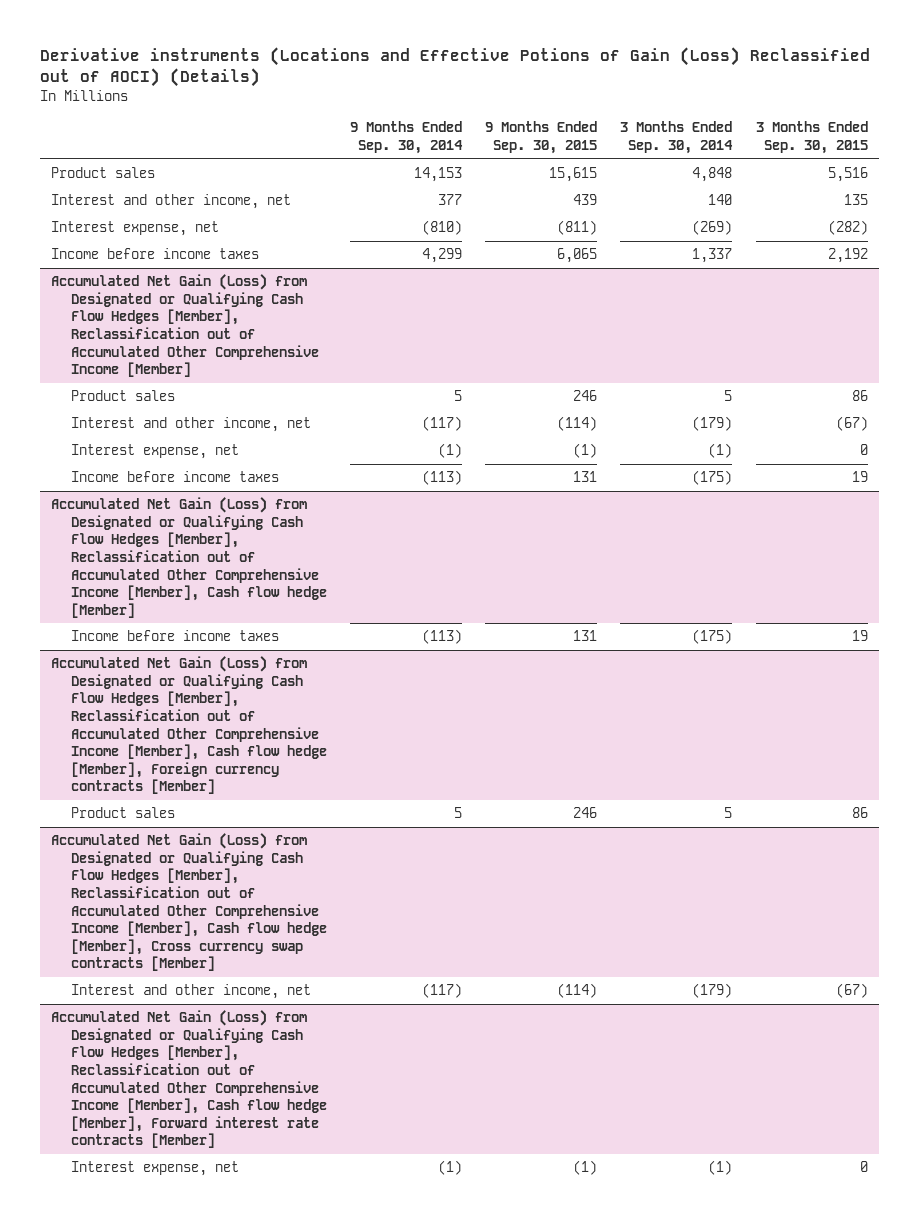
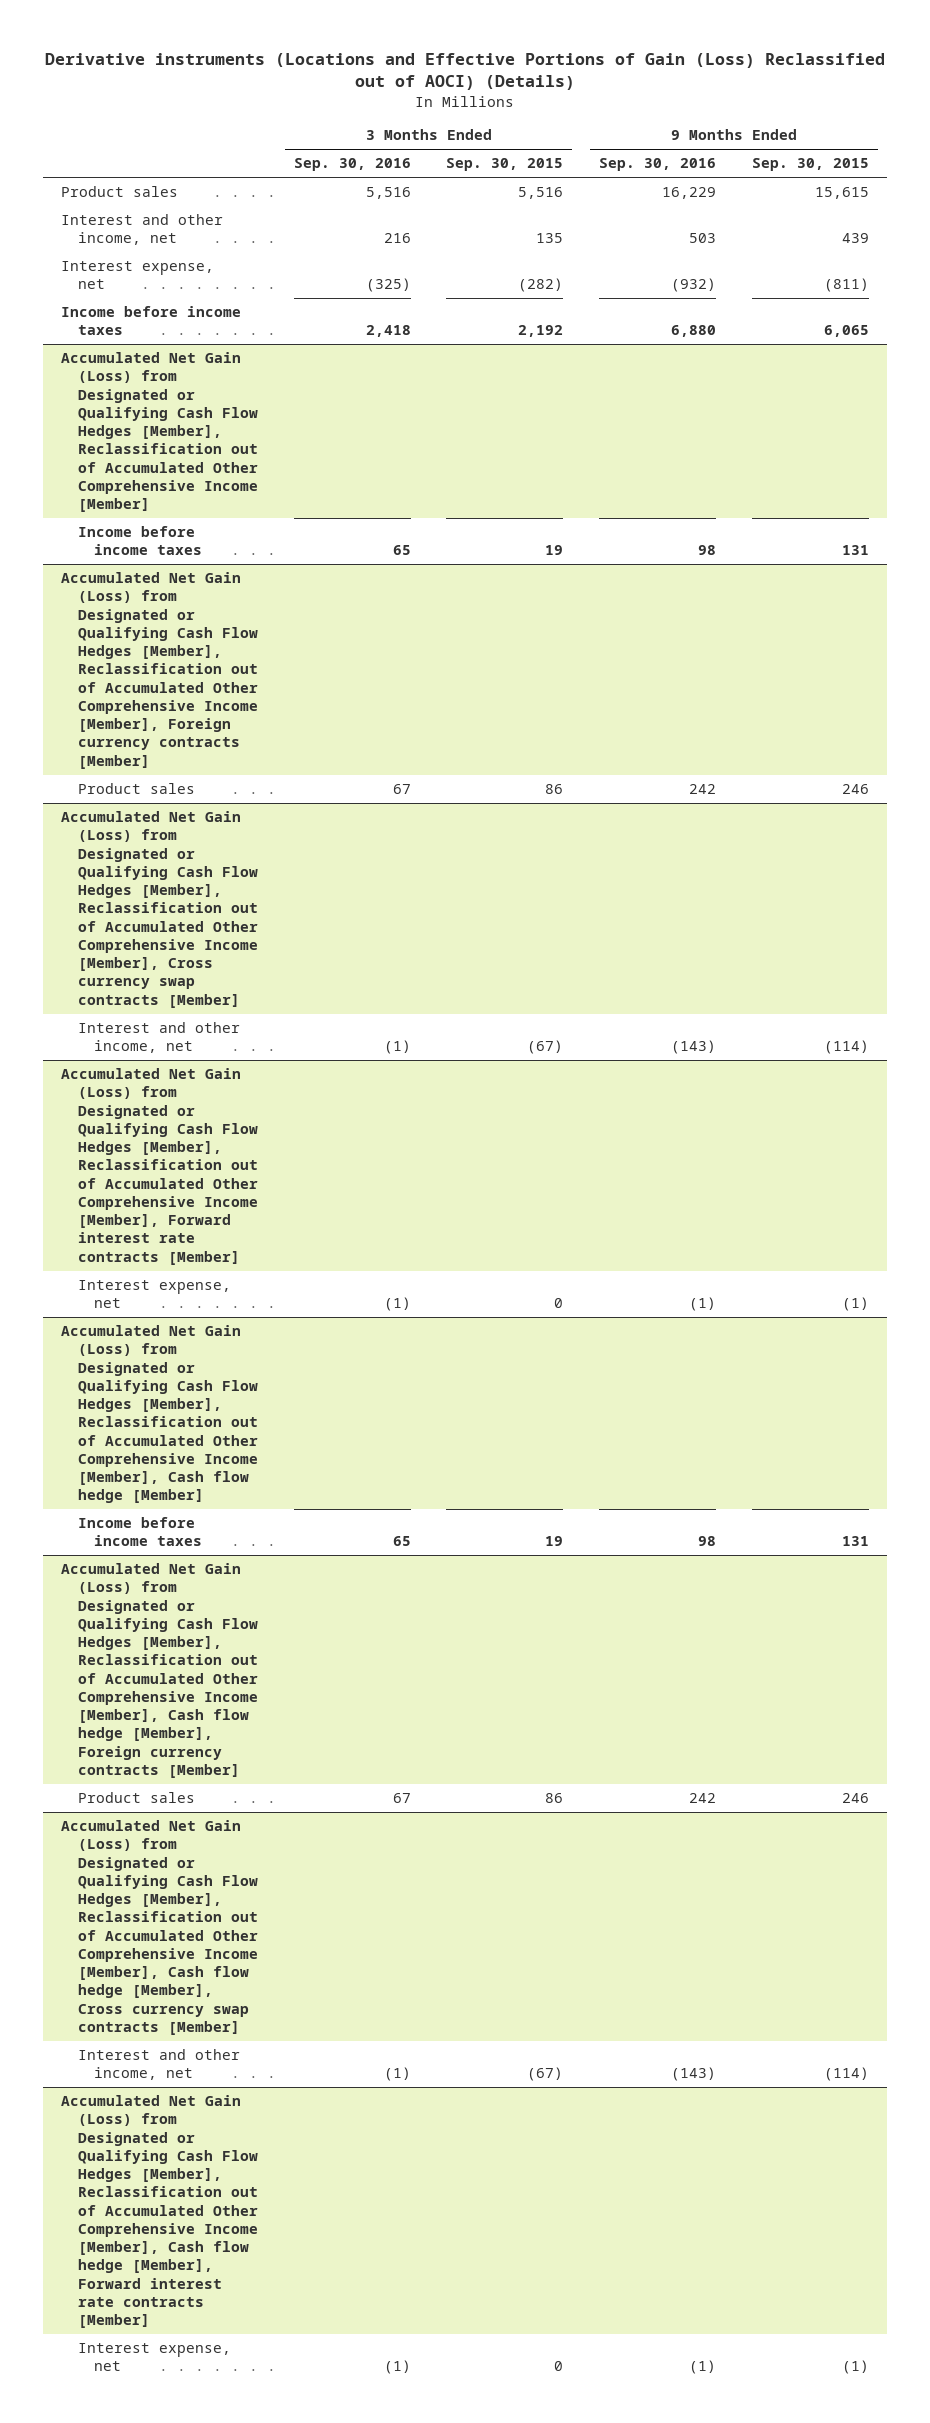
[39,46,870,88] Derivative instruments (Locations and Effective Potions of Gain (Loss) Reclassified out of AOCI) (Details) -> [45,53,886,91] Derivative instruments (Locations and Effective Portions of Gain (Loss) Reclassified out of AOCI) (Details)
[350,121,464,154] 9 Months Ended Sep. 30, 2014 -> none
[620,121,734,154] 3 Months Ended Sep. 30, 2014 -> none
none -> [293,158,411,172] Sep. 30, 2016
none -> [599,158,717,172] Sep. 30, 2016
[71,471,280,483] Income before income taxes -> [77,526,203,556] Income before income taxes
none -> [60,572,258,769] Accumulated Net Gain (Loss) from Designated or Qualifying Cash Flow Hedges [Member], Reclassification out of Accumulated Other Comprehensive Income [Member], Foreign currency contracts [Member]
none -> [60,811,258,1008] Accumulated Net Gain (Loss) from Designated or Qualifying Cash Flow Hedges [Member], Reclassification out of Accumulated Other Comprehensive Income [Member], Cross currency swap contracts [Member]
none -> [60,1068,258,1265] Accumulated Net Gain (Loss) from Designated or Qualifying Cash Flow Hedges [Member], Reclassification out of Accumulated Other Comprehensive Income [Member], Forward interest rate contracts [Member]

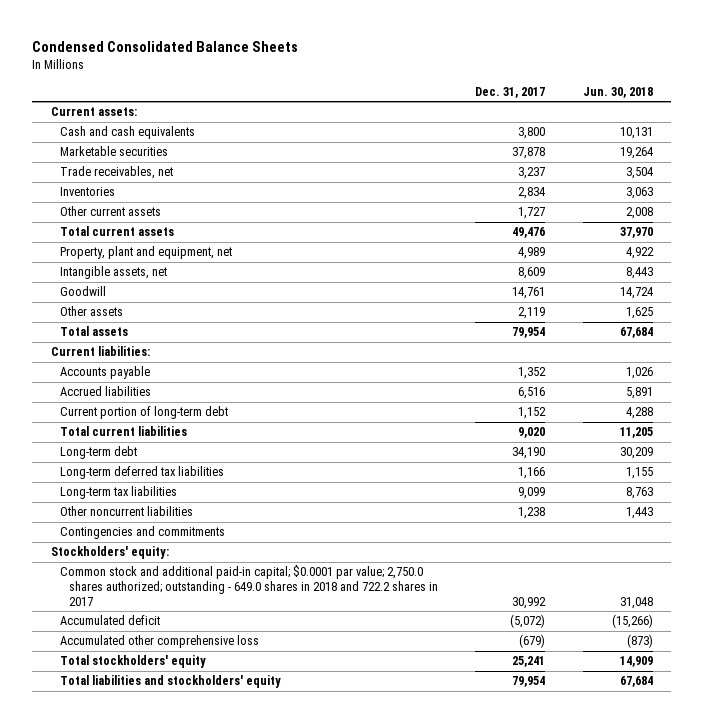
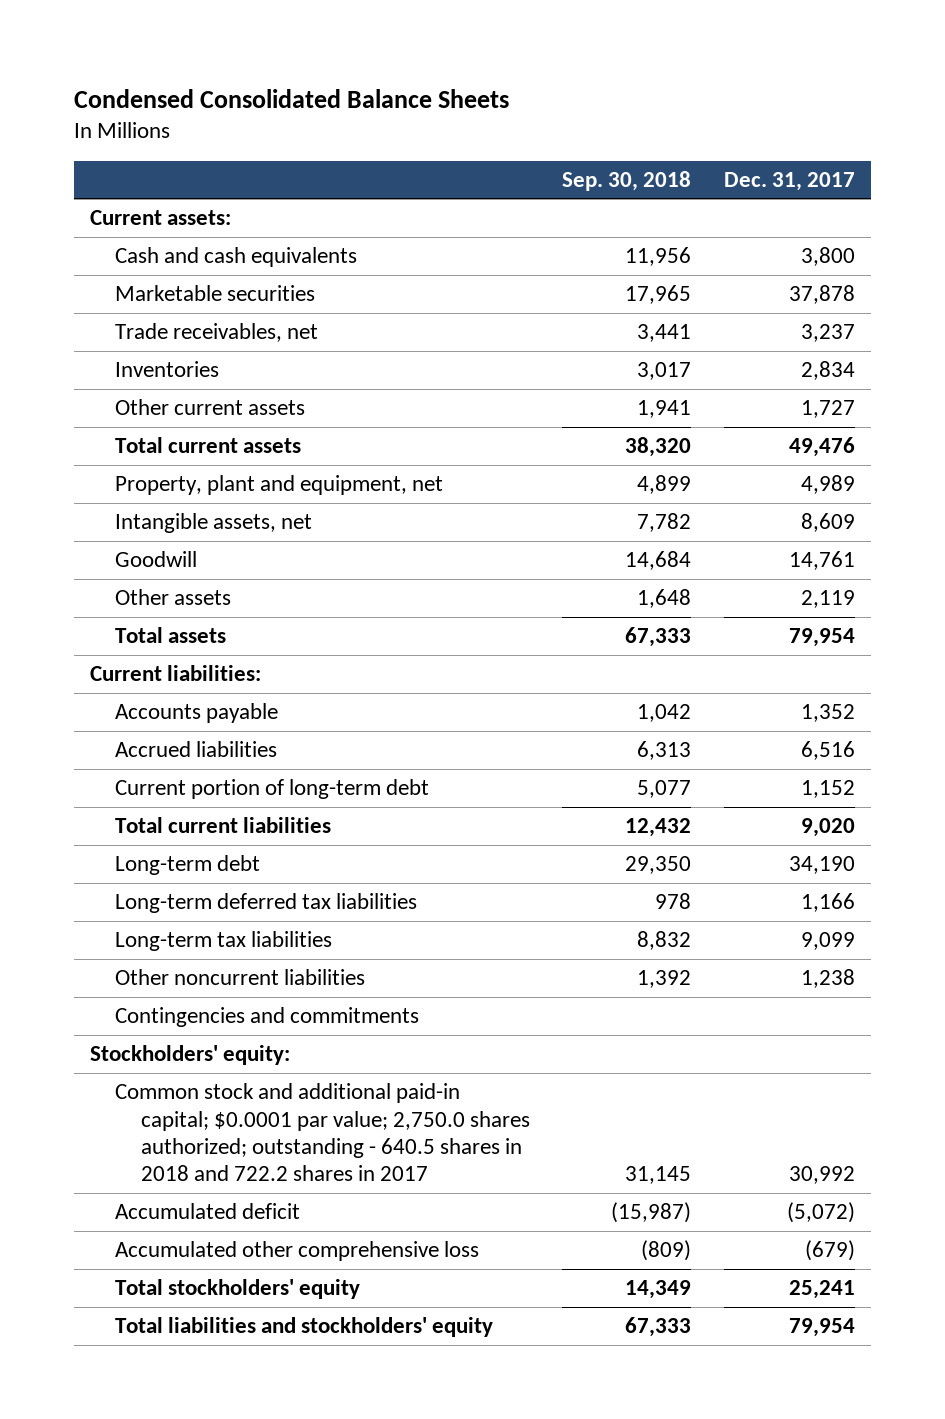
[582,86,653,98] Jun. 30, 2018 -> none
none -> [562,170,692,191] Sep. 30, 2018
[59,565,439,606] Common stock and additional paid-in capital; $0.0001 par value; 2,750.0 shares authorized; outstanding - 649.0 shares in 2018 and 722.2 shares in 2017 -> [115,1083,530,1182] Common stock and additional paid-in capital; $0.0001 par value; 2,750.0 shares authorized; outstanding - 640.5 shares in 2018 and 722.2 shares in 2017

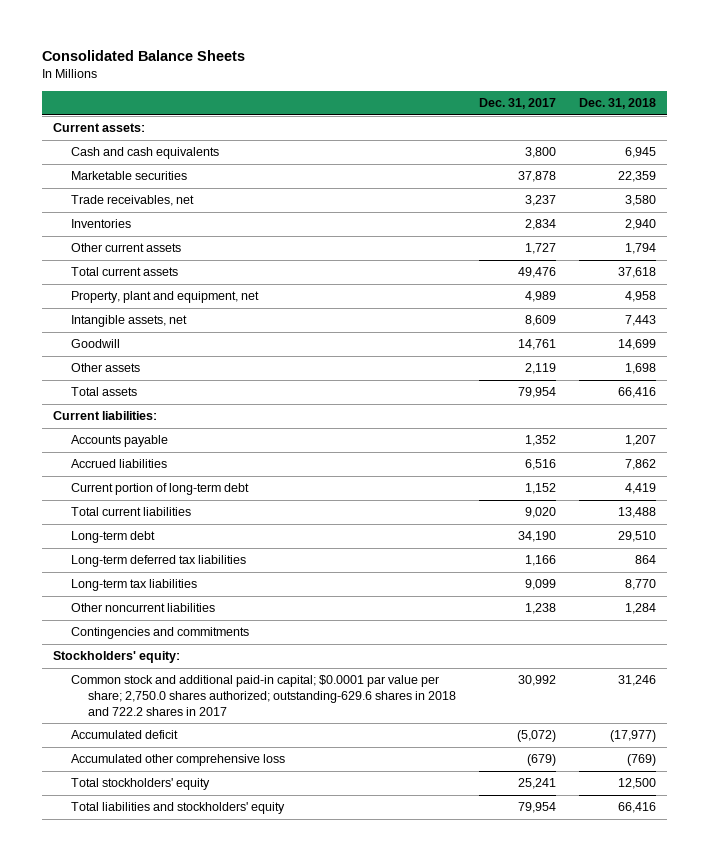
[73,89,509,109] Condensed Consolidated Balance Sheets -> [41,50,245,62] Consolidated Balance Sheets
[562,170,692,191] Sep. 30, 2018 -> none
none -> [578,97,656,109] Dec. 31, 2018
[115,1083,530,1182] Common stock and additional paid-in capital; $0.0001 par value; 2,750.0 shares authorized; outstanding - 640.5 shares in 2018 and 722.2 shares in 2017 -> [70,675,456,716] Common stock and additional paid-in capital; $0.0001 par value per share; 2,750.0 shares authorized; outstanding-629.6 shares in 2018 and 722.2 shares in 2017

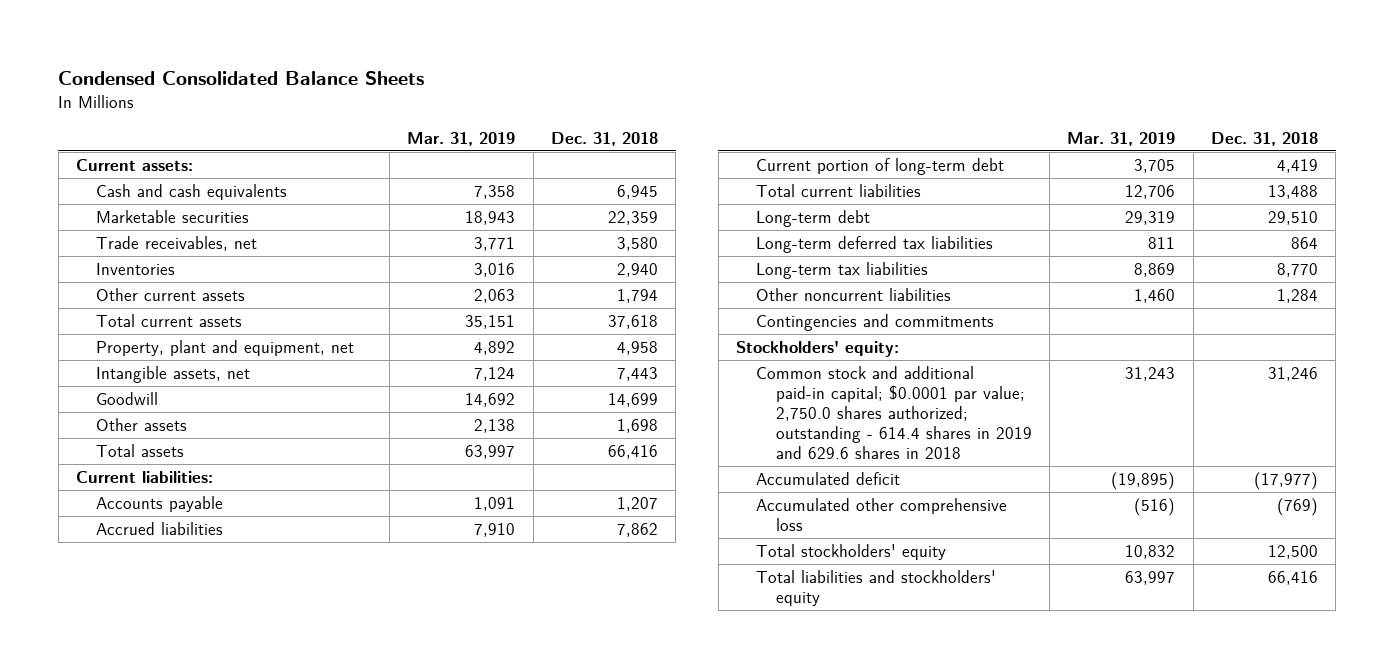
[41,50,245,62] Consolidated Balance Sheets -> [58,70,425,85] Condensed Consolidated Balance Sheets
[478,97,556,109] Dec. 31, 2017 -> none
none -> [407,131,516,146] Mar. 31, 2019
[70,675,456,716] Common stock and additional paid-in capital; $0.0001 par value per share; 2,750.0 shares authorized; outstanding-629.6 shares in 2018 and 722.2 shares in 2017 -> [756,366,1032,459] Common stock and additional paid-in capital; $0.0001 par value; 2,750.0 shares authorized; outstanding - 614.4 shares in 2019 and 629.6 shares in 2018

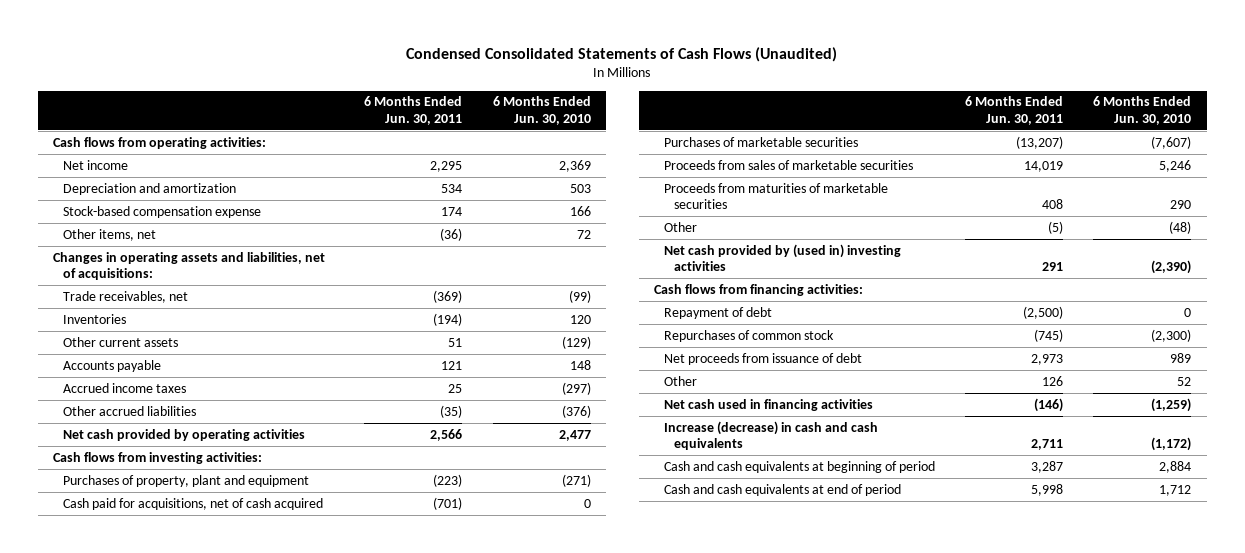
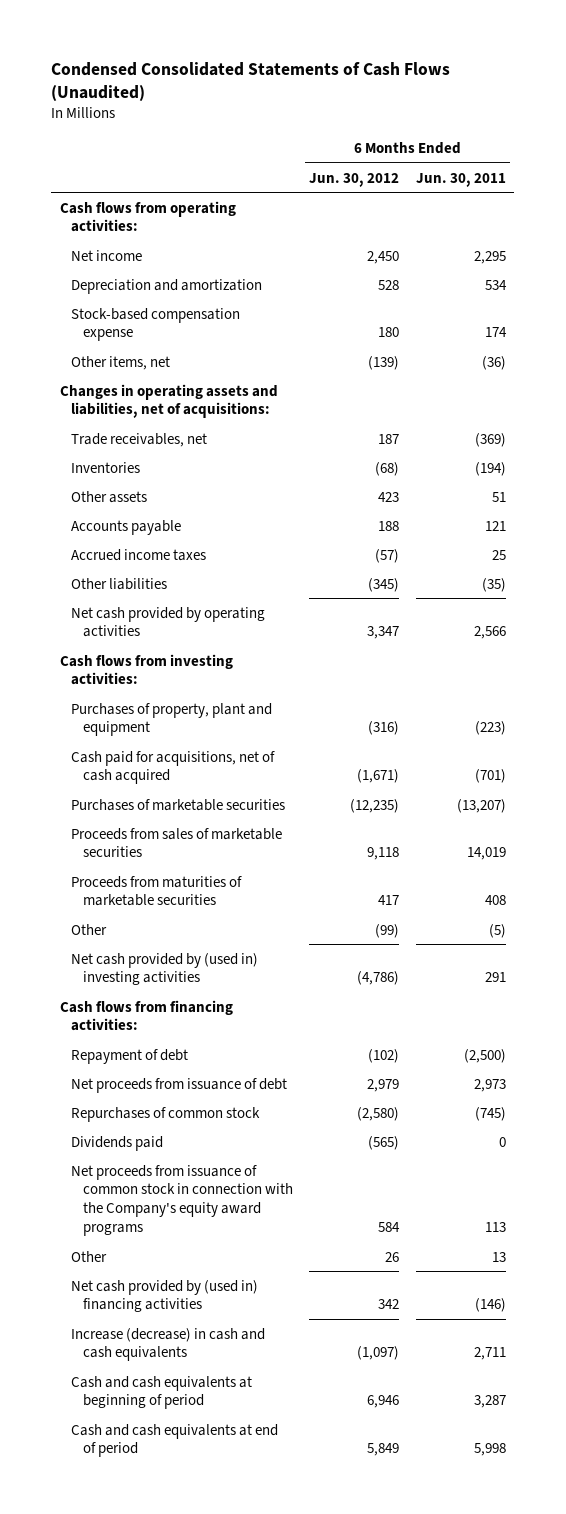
[492,96,591,125] 6 Months Ended Jun. 30, 2010 -> none
none -> [309,172,400,187] Jun. 30, 2012
[63,336,179,347] Other current assets -> [71,490,148,503] Other assets
[63,405,197,416] Other accrued liabilities -> [71,577,168,590] Other liabilities
[663,329,834,342] Repurchases of common stock -> [71,1106,261,1122] Repurchases of common stock
none -> [71,1135,164,1151] Dividends paid
none -> [71,1164,293,1237] Net proceeds from issuance of common stock in connection with the Company's equity award programs
[1042,375,1064,386] 126 -> [491,1251,506,1262] 13
[663,398,873,411] Net cash used in financing activities -> [71,1279,259,1313] Net cash provided by (used in) financing activities

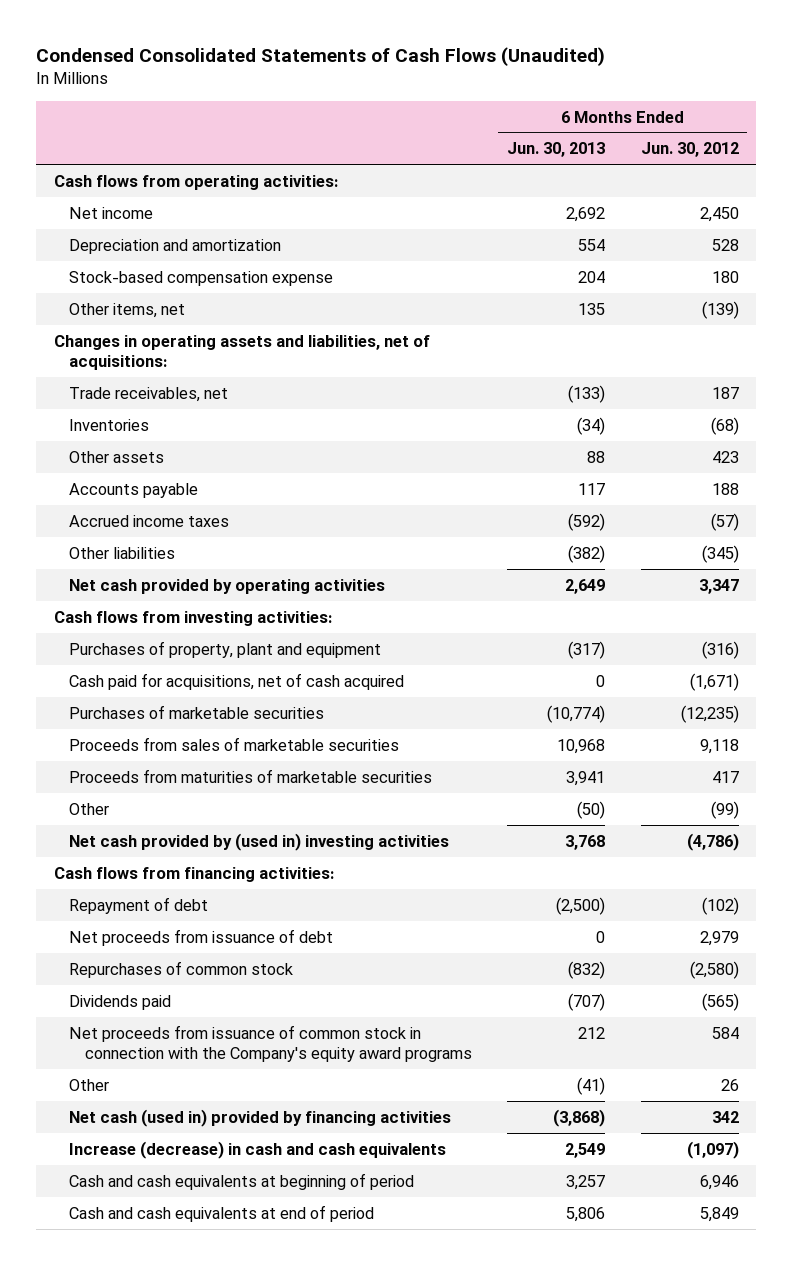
[415,172,506,187] Jun. 30, 2011 -> none
none -> [507,142,606,158] Jun. 30, 2013
[71,1279,259,1313] Net cash provided by (used in) financing activities -> [69,1108,452,1127] Net cash (used in) provided by financing activities

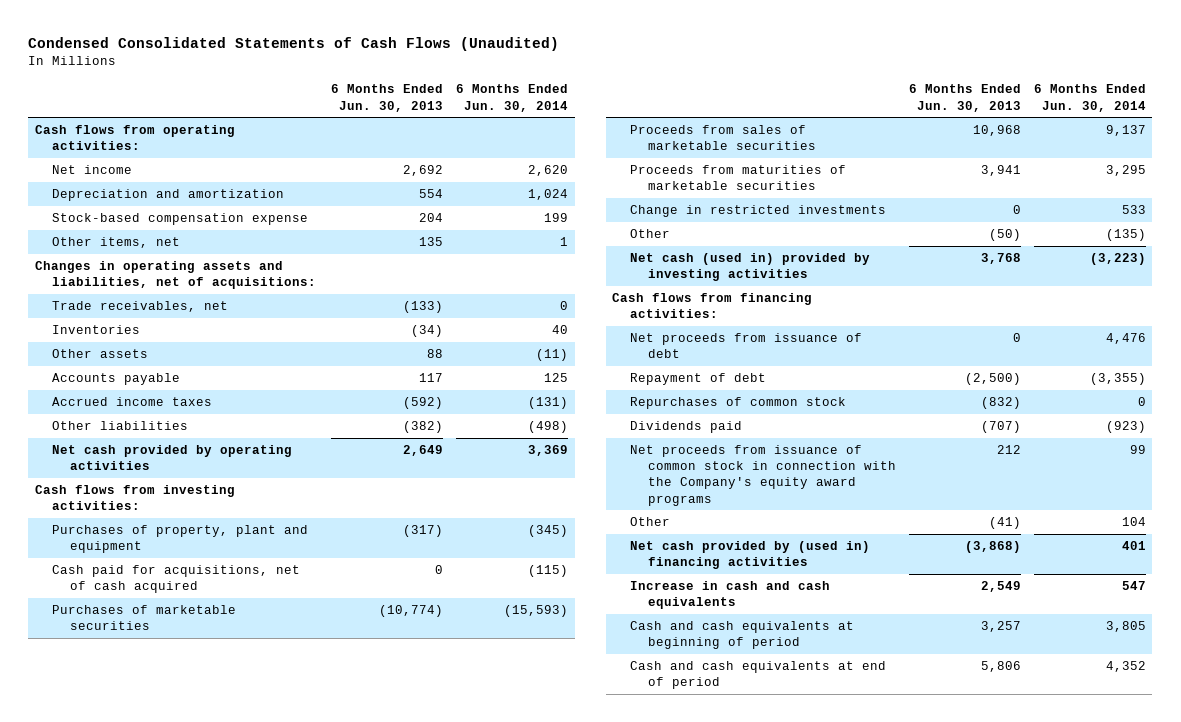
[640,142,739,158] Jun. 30, 2012 -> none
none -> [456,84,569,112] 6 Months Ended Jun. 30, 2014
none -> [630,205,887,218] Change in restricted investments
[69,832,450,851] Net cash provided by (used in) investing activities -> [630,253,871,282] Net cash (used in) provided by investing activities
[69,896,209,914] Repayment of debt -> [630,373,767,386] Repayment of debt
[69,1108,452,1127] Net cash (used in) provided by financing activities -> [630,541,871,570] Net cash provided by (used in) financing activities
[69,1140,447,1159] Increase (decrease) in cash and cash equivalents -> [630,581,831,610] Increase in cash and cash equivalents

